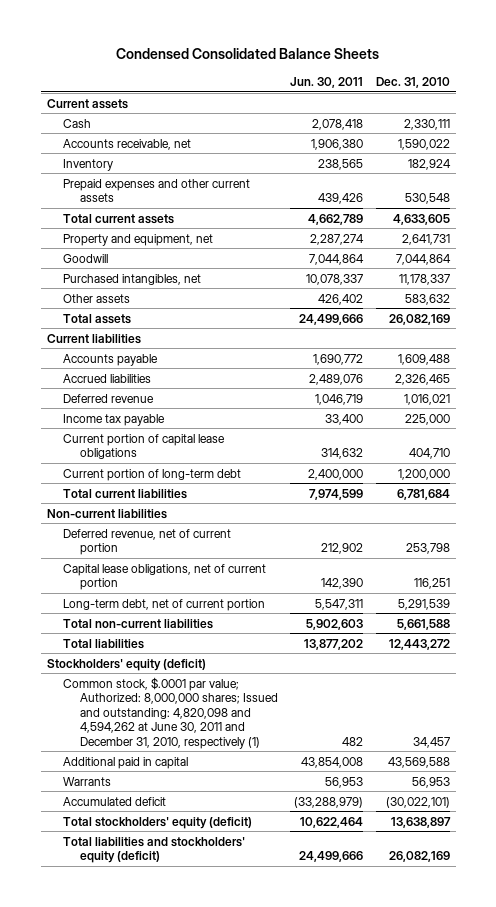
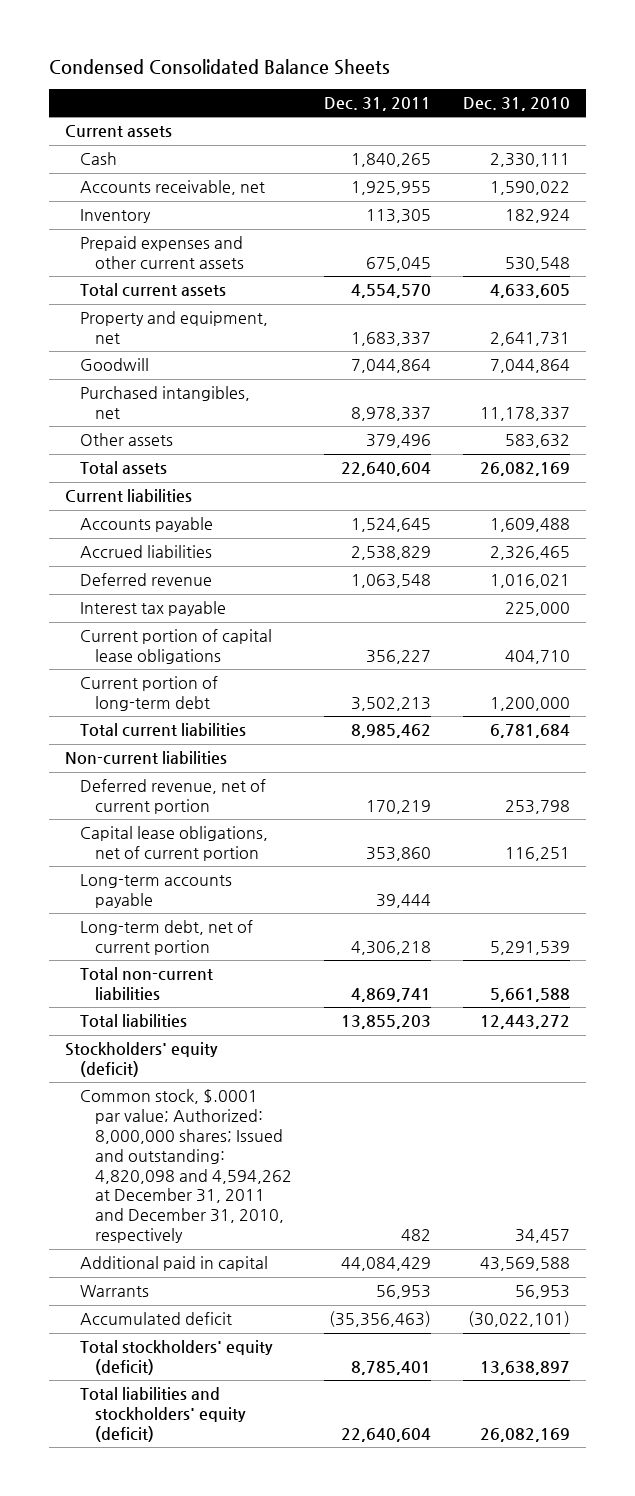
[290,77,364,89] Jun. 30, 2011 -> none
none -> [323,96,431,111] Dec. 31, 2011
[63,413,166,426] Income tax payable -> [79,601,226,617] Interest tax payable
none -> [79,874,232,909] Long-term accounts payable
[63,676,278,749] Common stock, $.0001 par value; Authorized: 8,000,000 shares; Issued and outstanding: 4,820,098 and 4,594,262 at June 30, 2011 and December 31, 2010, respectively (1) -> [79,1089,292,1244] Common stock, $.0001 par value; Authorized: 8,000,000 shares; Issued and outstanding: 4,820,098 and 4,594,262 at December 31, 2011 and December 31, 2010, respectively

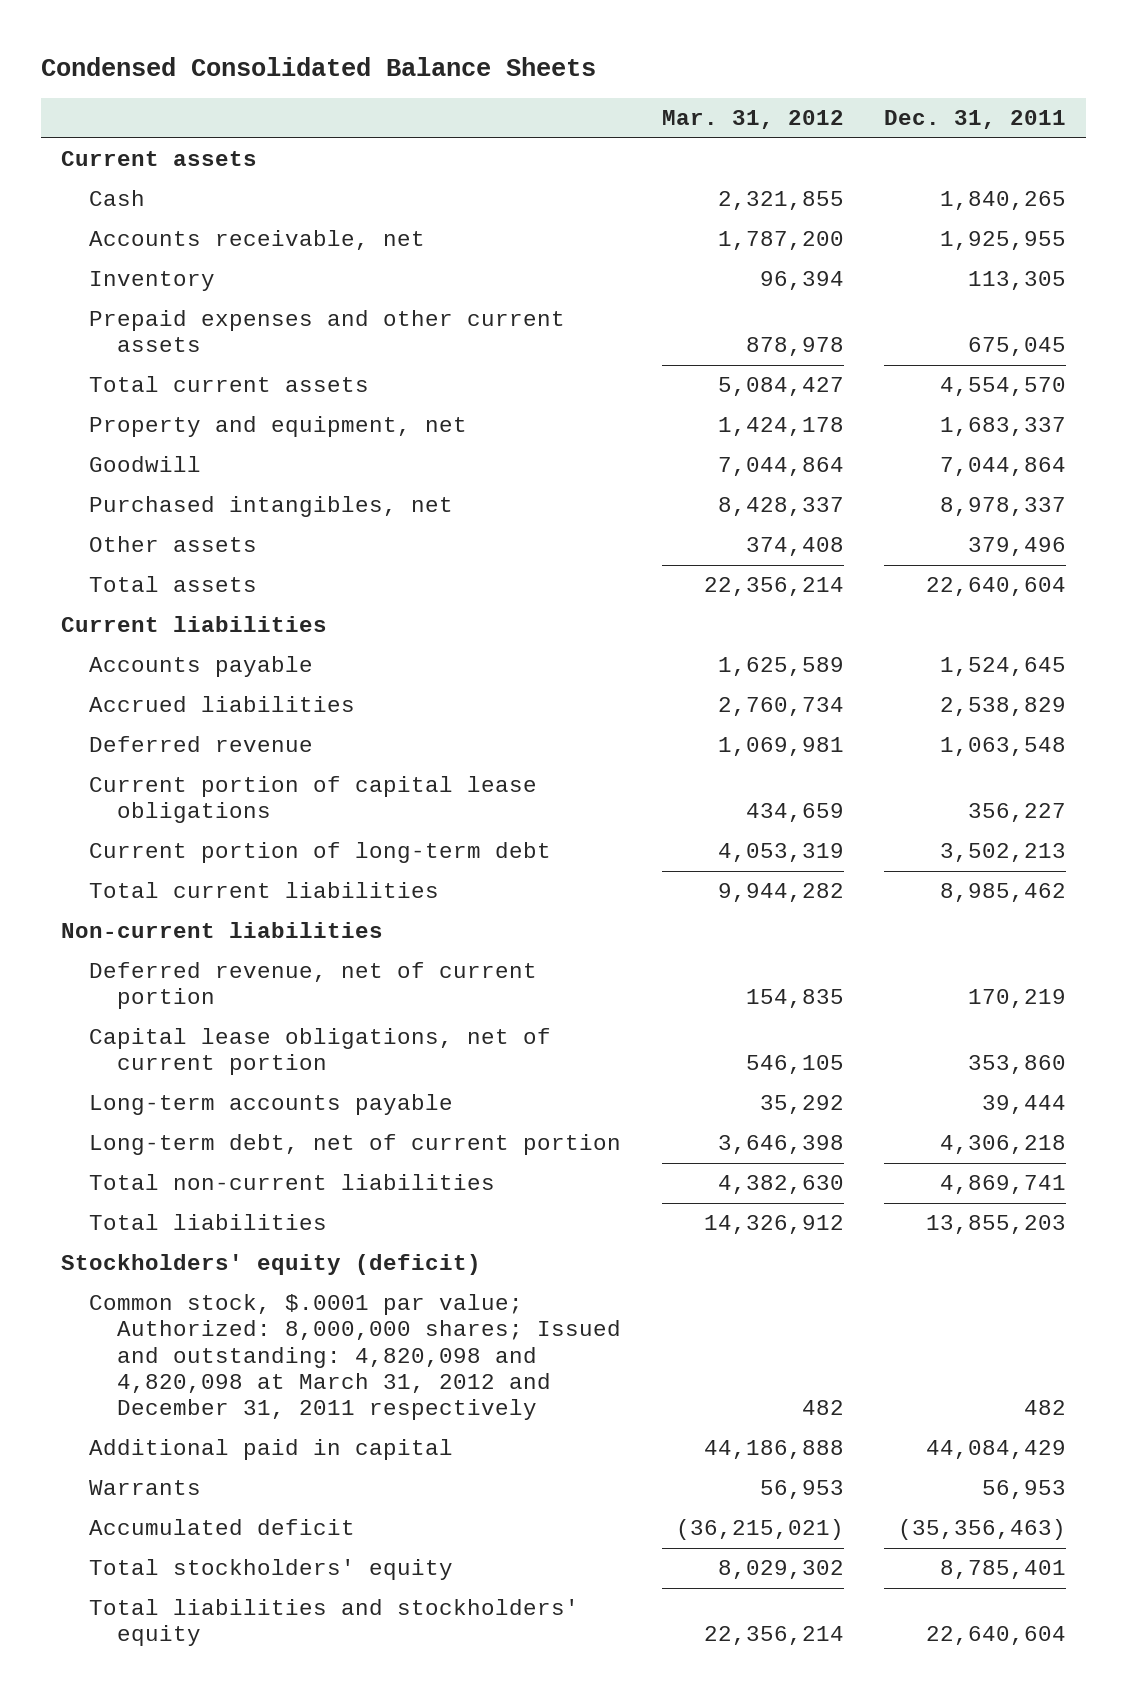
[462,96,570,111] Dec. 31, 2010 -> none
none -> [661,110,844,130] Mar. 31, 2012
[79,601,226,617] Interest tax payable -> none
[79,1089,292,1244] Common stock, $.0001 par value; Authorized: 8,000,000 shares; Issued and outstanding: 4,820,098 and 4,594,262 at December 31, 2011 and December 31, 2010, respectively -> [89,1294,622,1421] Common stock, $.0001 par value; Authorized: 8,000,000 shares; Issued and outstanding: 4,820,098 and 4,820,098 at March 31, 2012 and December 31, 2011 respectively
[79,1340,273,1376] Total stockholders' equity (deficit) -> [89,1559,454,1581] Total stockholders' equity
[79,1387,246,1442] Total liabilities and stockholders' equity (deficit) -> [89,1599,580,1647] Total liabilities and stockholders' equity

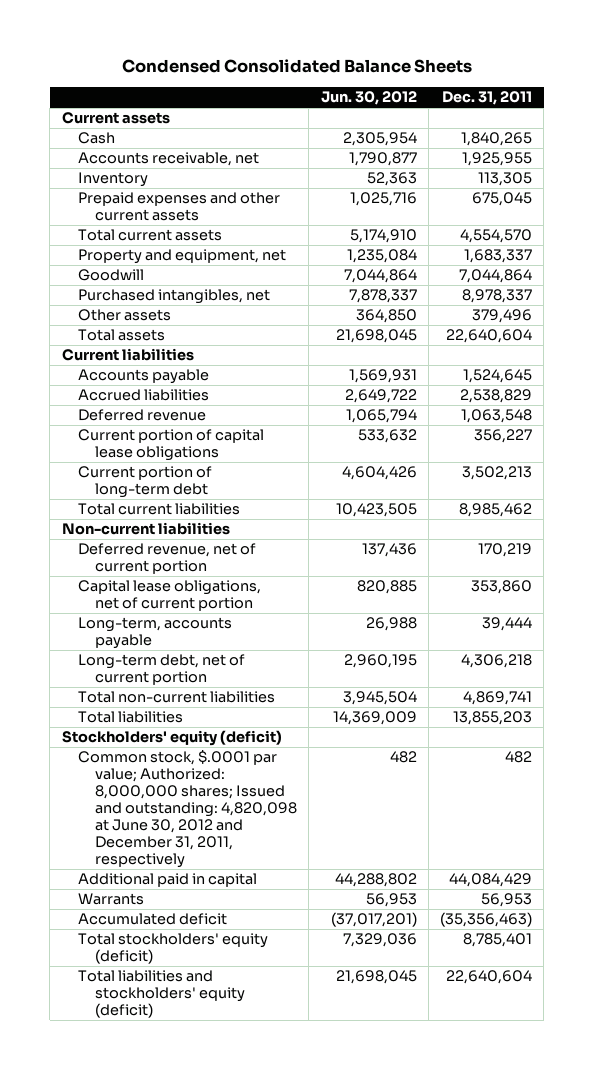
[661,110,844,130] Mar. 31, 2012 -> none
none -> [320,91,417,106] Jun. 30, 2012
[89,1094,454,1116] Long-term accounts payable -> [78,617,233,650] Long-term, accounts payable
[89,1294,622,1421] Common stock, $.0001 par value; Authorized: 8,000,000 shares; Issued and outstanding: 4,820,098 and 4,820,098 at March 31, 2012 and December 31, 2011 respectively -> [78,750,298,868] Common stock, $.0001 par value; Authorized: 8,000,000 shares; Issued and outstanding: 4,820,098 at June 30, 2012 and December 31, 2011, respectively
[89,1559,454,1581] Total stockholders' equity -> [78,933,269,965] Total stockholders' equity (deficit)
[89,1599,580,1647] Total liabilities and stockholders' equity -> [78,970,246,1019] Total liabilities and stockholders' equity (deficit)

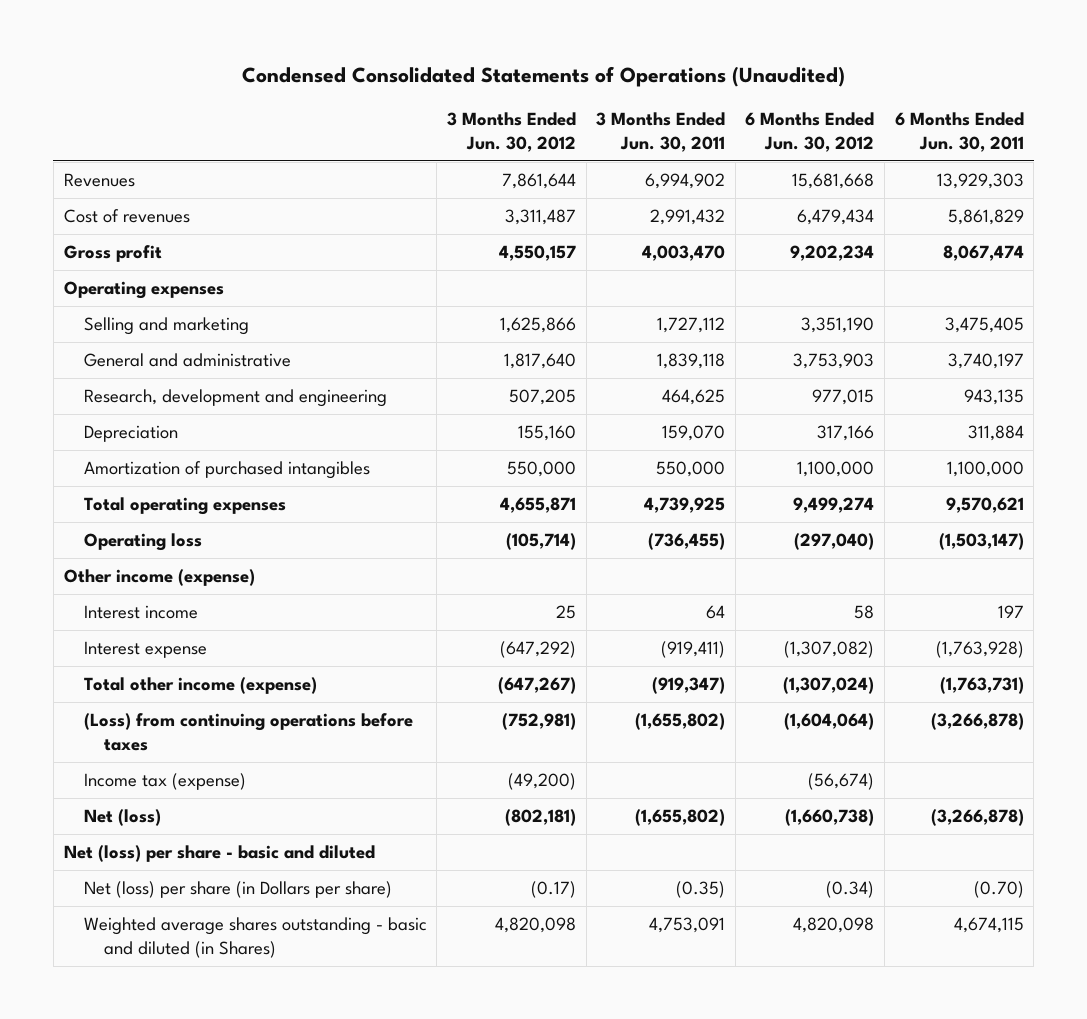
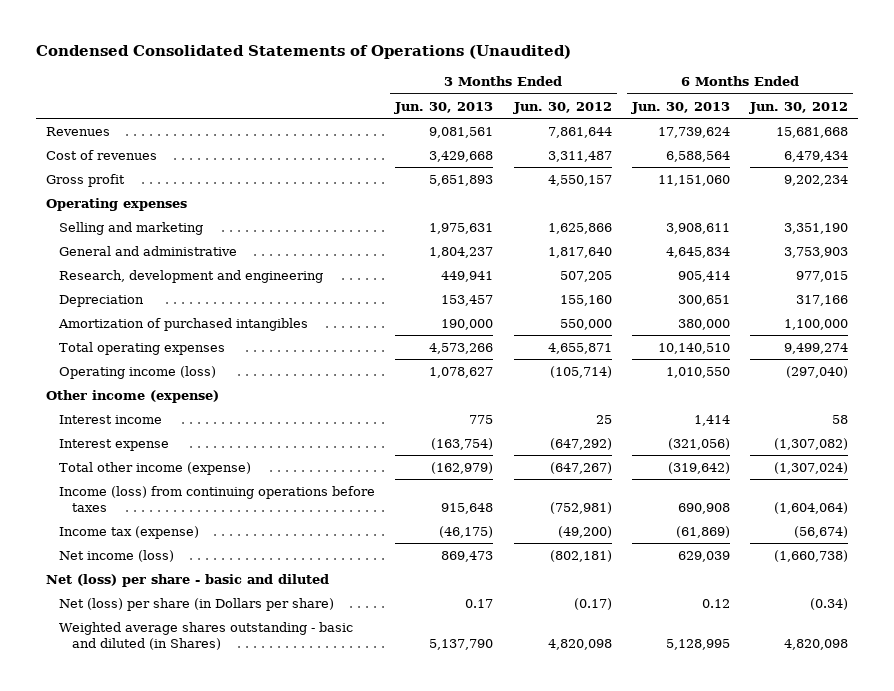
[596,111,726,152] 3 Months Ended Jun. 30, 2011 -> none
[894,111,1024,152] 6 Months Ended Jun. 30, 2011 -> none
none -> [394,101,494,114] Jun. 30, 2013
none -> [630,101,730,114] Jun. 30, 2013
[83,533,202,552] Operating loss -> [59,365,217,379] Operating income (loss)
[83,713,413,752] (Loss) from continuing operations before taxes -> [59,485,376,512] Income (loss) from continuing operations before taxes
[83,809,161,827] Net (loss) -> [59,549,175,562] Net income (loss)

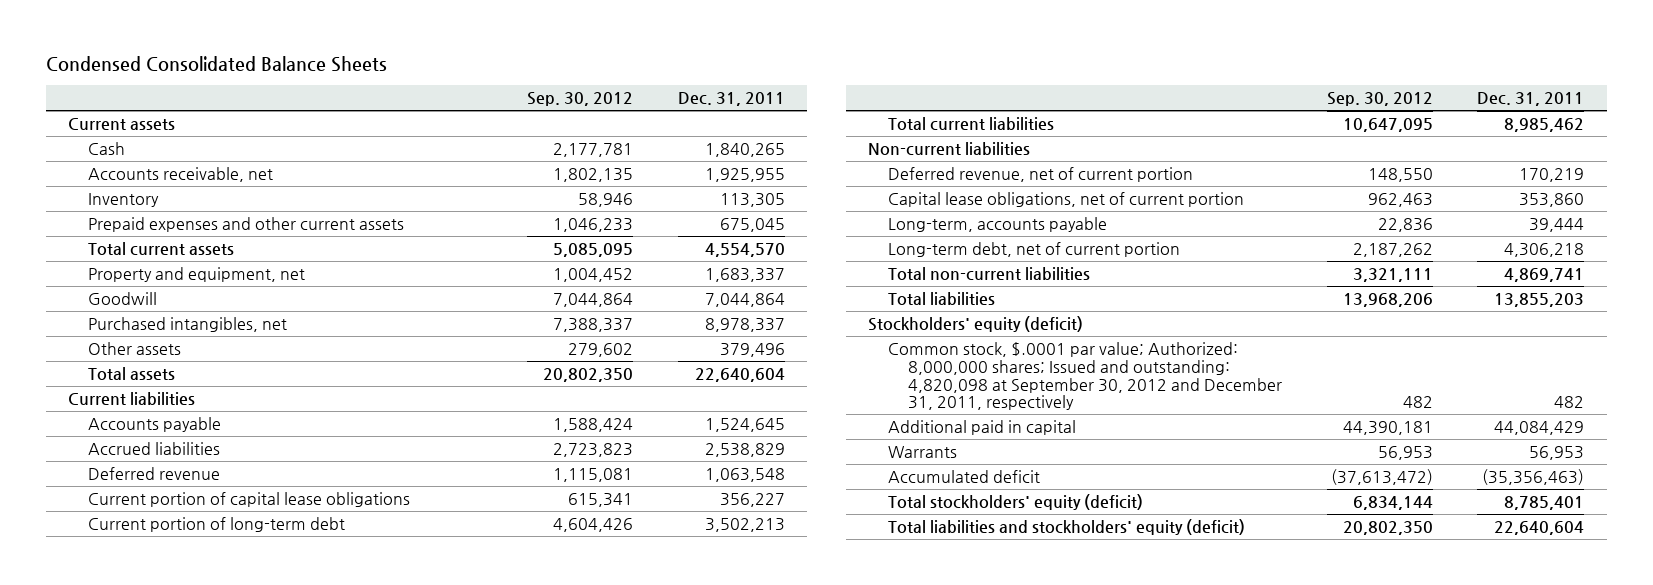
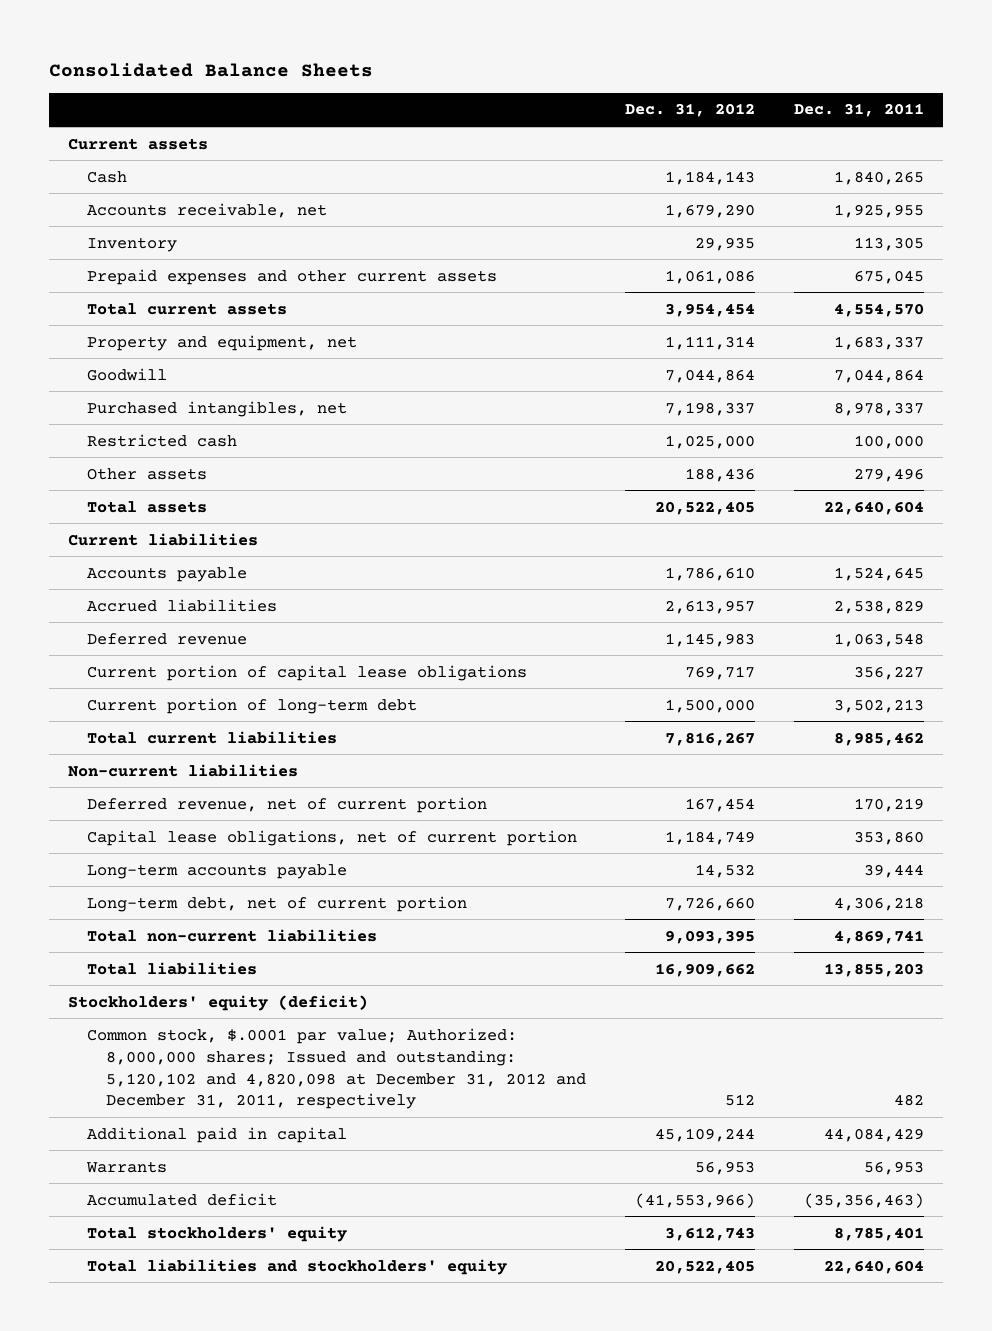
[46,55,388,72] Condensed Consolidated Balance Sheets -> [48,62,373,77] Consolidated Balance Sheets
[527,92,634,107] Sep. 30, 2012 -> none
none -> [624,103,755,118] Dec. 31, 2012
none -> [87,433,238,447] Restricted cash
[719,342,785,357] 379,496 -> [853,467,924,482] 279,496
[888,216,1108,232] Long-term, accounts payable -> [87,863,348,879] Long-term accounts payable
[888,341,1283,411] Common stock, $.0001 par value; Authorized: 8,000,000 shares; Issued and outstanding: 4,820,098 at September 30, 2012 and December 31, 2011, respectively -> [87,1027,587,1110] Common stock, $.0001 par value; Authorized: 8,000,000 shares; Issued and outstanding: 5,120,102 and 4,820,098 at December 31, 2012 and December 31, 2011, respectively
[888,493,1144,510] Total stockholders' equity (deficit) -> [87,1225,348,1242] Total stockholders' equity
[888,518,1246,535] Total liabilities and stockholders' equity (deficit) -> [87,1258,508,1275] Total liabilities and stockholders' equity

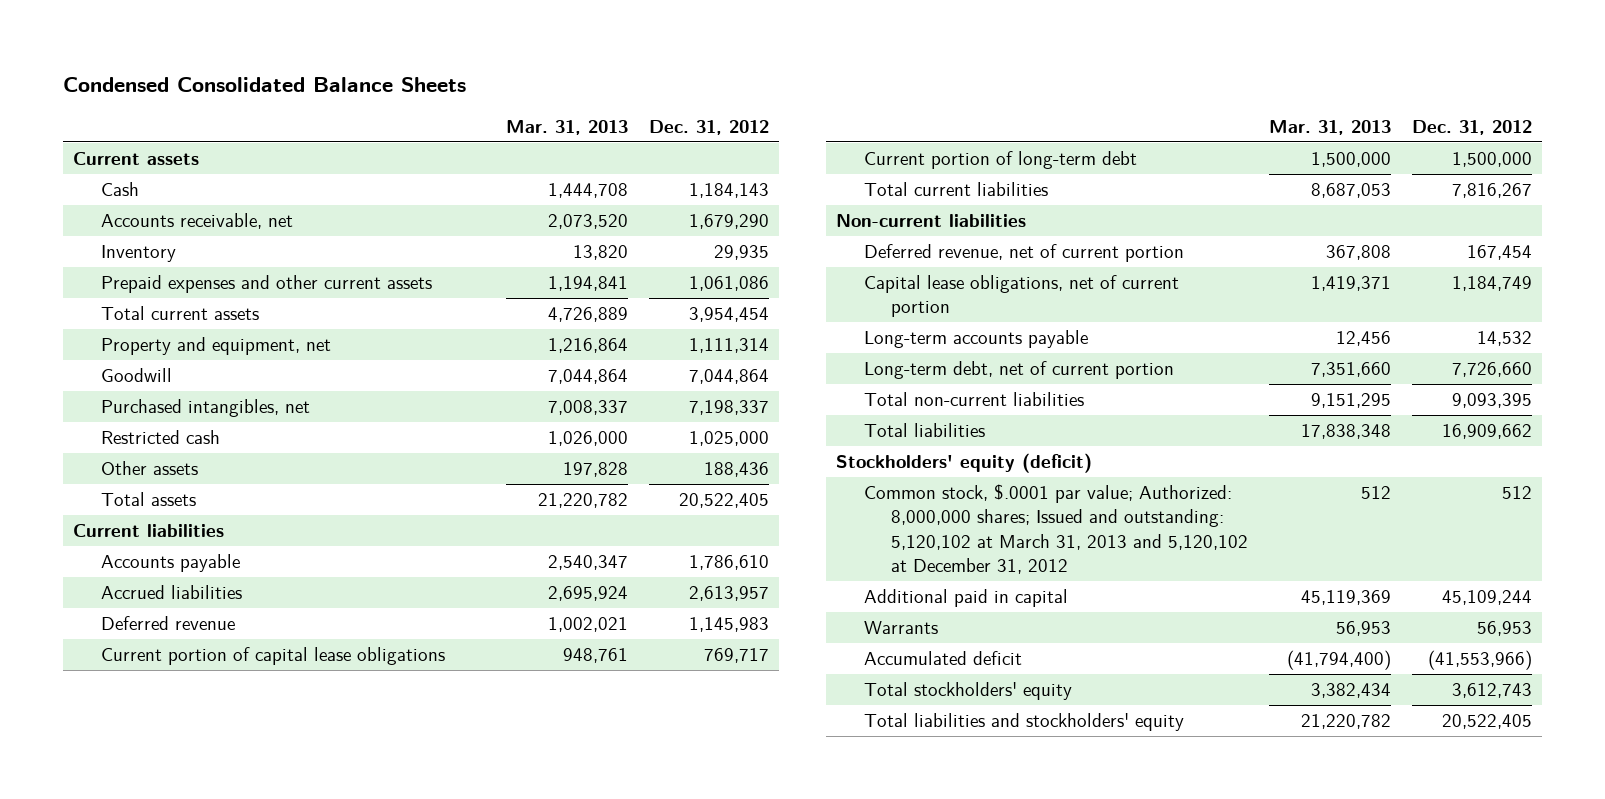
[48,62,373,77] Consolidated Balance Sheets -> [62,77,466,93] Condensed Consolidated Balance Sheets
[793,103,924,118] Dec. 31, 2011 -> none
none -> [506,119,629,135] Mar. 31, 2013
[87,1027,587,1110] Common stock, $.0001 par value; Authorized: 8,000,000 shares; Issued and outstanding: 5,120,102 and 4,820,098 at December 31, 2012 and December 31, 2011, respectively -> [863,483,1249,575] Common stock, $.0001 par value; Authorized: 8,000,000 shares; Issued and outstanding: 5,120,102 at March 31, 2013 and 5,120,102 at December 31, 2012

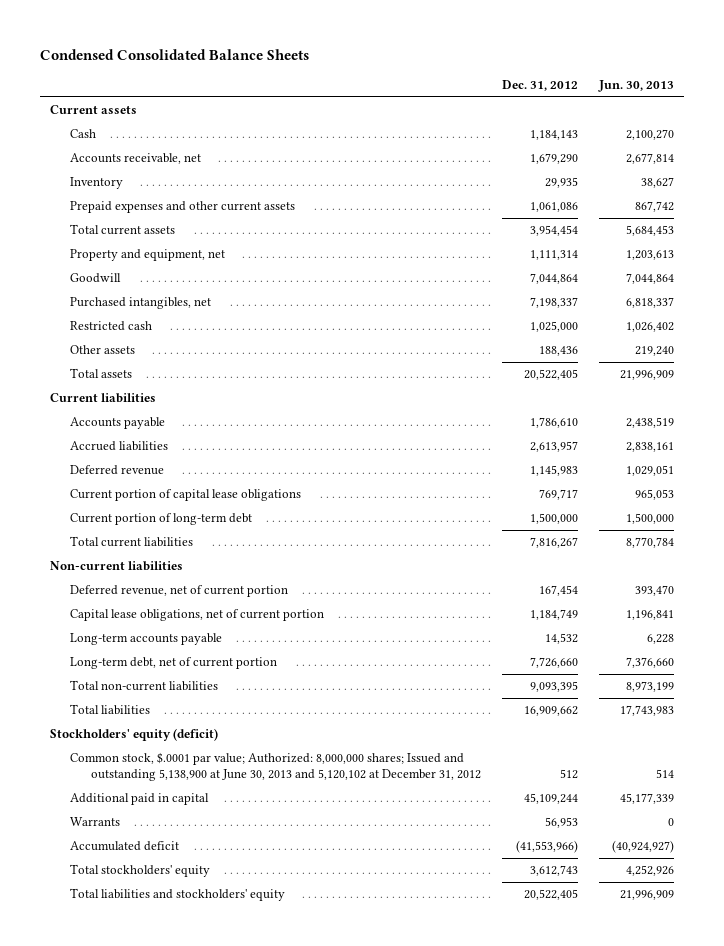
[506,119,629,135] Mar. 31, 2013 -> none
none -> [597,79,674,92] Jun. 30, 2013
[863,483,1249,575] Common stock, $.0001 par value; Authorized: 8,000,000 shares; Issued and outstanding: 5,120,102 at March 31, 2013 and 5,120,102 at December 31, 2012 -> [70,752,481,782] Common stock, $.0001 par value; Authorized: 8,000,000 shares; Issued and outstanding 5,138,900 at June 30, 2013 and 5,120,102 at December 31, 2012

